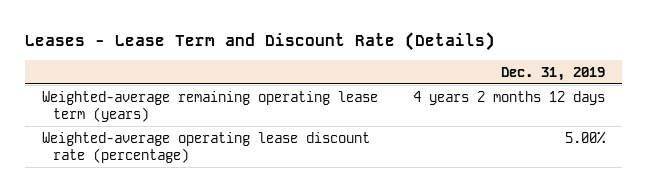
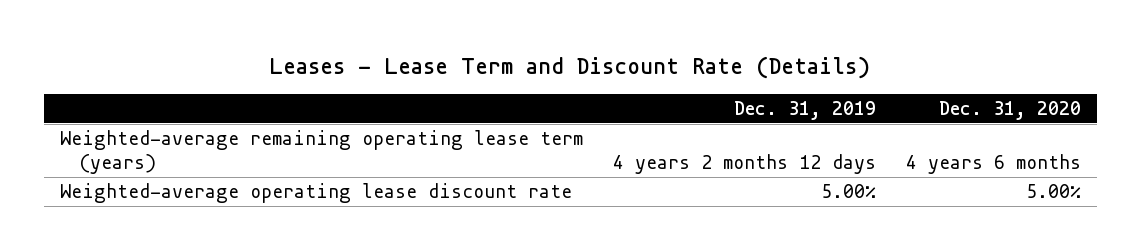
none -> [939,101,1082,121] Dec. 31, 2020
[42,131,371,164] Weighted-average operating lease discount rate (percentage) -> [59,183,572,204] Weighted-average operating lease discount rate

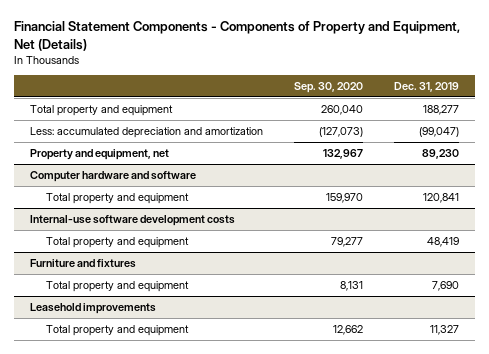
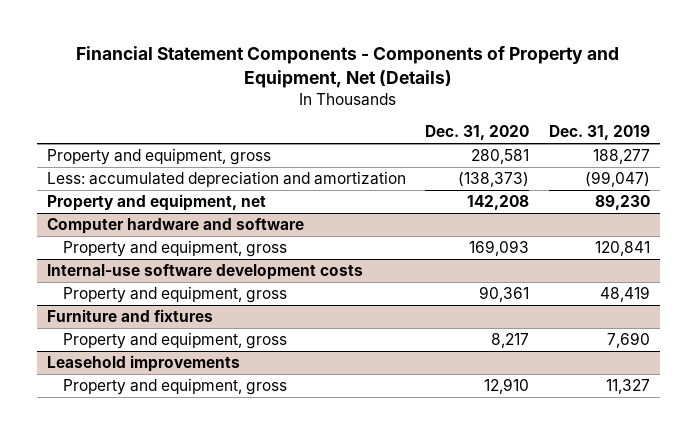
[293,81,363,93] Sep. 30, 2020 -> none
none -> [425,125,530,141] Dec. 31, 2020
[29,105,173,117] Total property and equipment -> [46,148,271,166] Property and equipment, gross
[45,193,189,205] Total property and equipment -> [62,240,287,258] Property and equipment, gross
[45,237,189,249] Total property and equipment -> [62,286,287,304] Property and equipment, gross
[45,281,189,293] Total property and equipment -> [62,332,287,350] Property and equipment, gross
[45,325,189,337] Total property and equipment -> [62,378,287,396] Property and equipment, gross

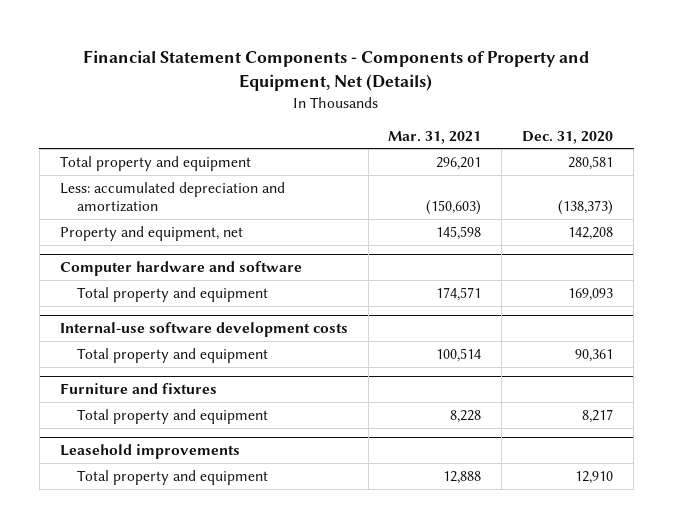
[549,125,651,141] Dec. 31, 2019 -> none
none -> [388,130,482,144] Mar. 31, 2021
[46,148,271,166] Property and equipment, gross -> [59,155,251,171] Total property and equipment
[62,240,287,258] Property and equipment, gross -> [76,286,268,302] Total property and equipment
[62,286,287,304] Property and equipment, gross -> [76,347,268,363] Total property and equipment
[62,332,287,350] Property and equipment, gross -> [76,408,268,424] Total property and equipment
[62,378,287,396] Property and equipment, gross -> [76,469,268,485] Total property and equipment

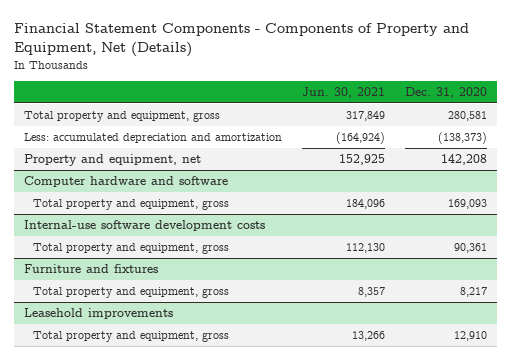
[388,130,482,144] Mar. 31, 2021 -> none
none -> [302,87,386,99] Jun. 30, 2021
[59,155,251,171] Total property and equipment -> [24,111,221,123] Total property and equipment, gross
[76,286,268,302] Total property and equipment -> [33,199,230,211] Total property and equipment, gross
[76,347,268,363] Total property and equipment -> [33,243,230,255] Total property and equipment, gross
[76,408,268,424] Total property and equipment -> [33,287,230,299] Total property and equipment, gross
[76,469,268,485] Total property and equipment -> [33,331,230,343] Total property and equipment, gross

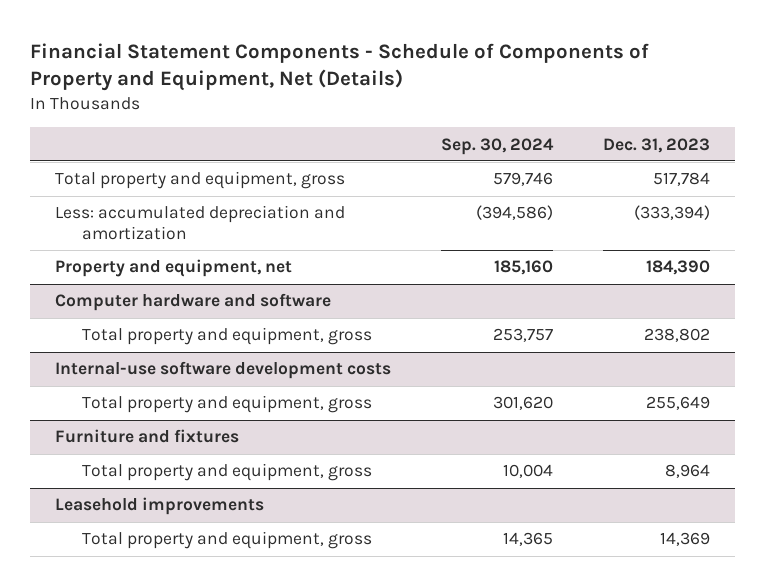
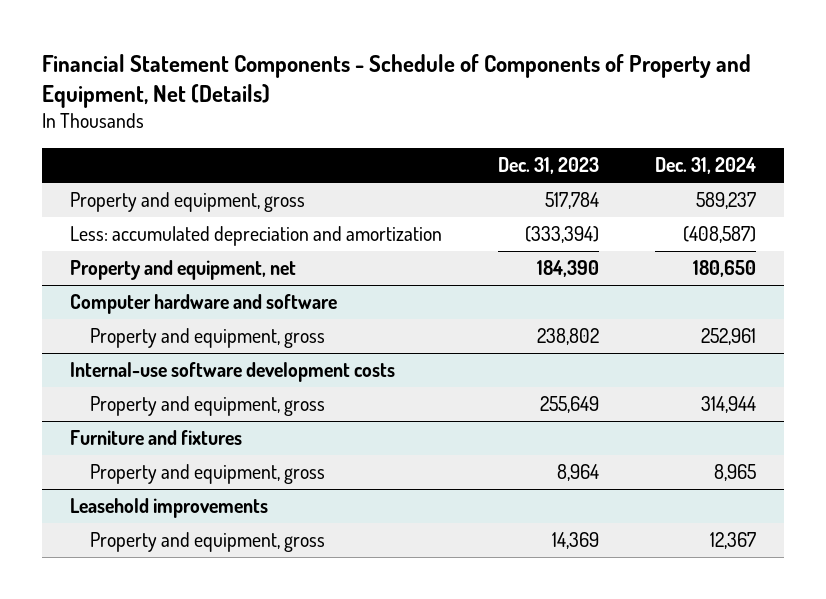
[441,137,555,155] Sep. 30, 2024 -> none
none -> [655,157,757,175] Dec. 31, 2024
[55,171,346,190] Total property and equipment, gross -> [69,192,305,213] Property and equipment, gross
[82,327,373,346] Total property and equipment, gross -> [89,328,325,349] Property and equipment, gross
[82,395,373,414] Total property and equipment, gross -> [89,396,325,417] Property and equipment, gross
[82,463,373,482] Total property and equipment, gross -> [89,464,325,485] Property and equipment, gross
[82,531,373,550] Total property and equipment, gross -> [89,532,325,553] Property and equipment, gross

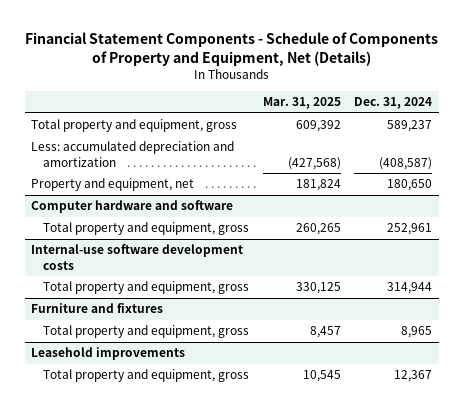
[498,157,600,175] Dec. 31, 2023 -> none
none -> [262,97,341,110] Mar. 31, 2025
[69,192,305,213] Property and equipment, gross -> [31,119,238,133] Total property and equipment, gross
[89,328,325,349] Property and equipment, gross -> [43,222,250,236] Total property and equipment, gross
[89,396,325,417] Property and equipment, gross -> [43,281,250,295] Total property and equipment, gross
[89,464,325,485] Property and equipment, gross -> [43,325,250,339] Total property and equipment, gross
[89,532,325,553] Property and equipment, gross -> [43,369,250,383] Total property and equipment, gross

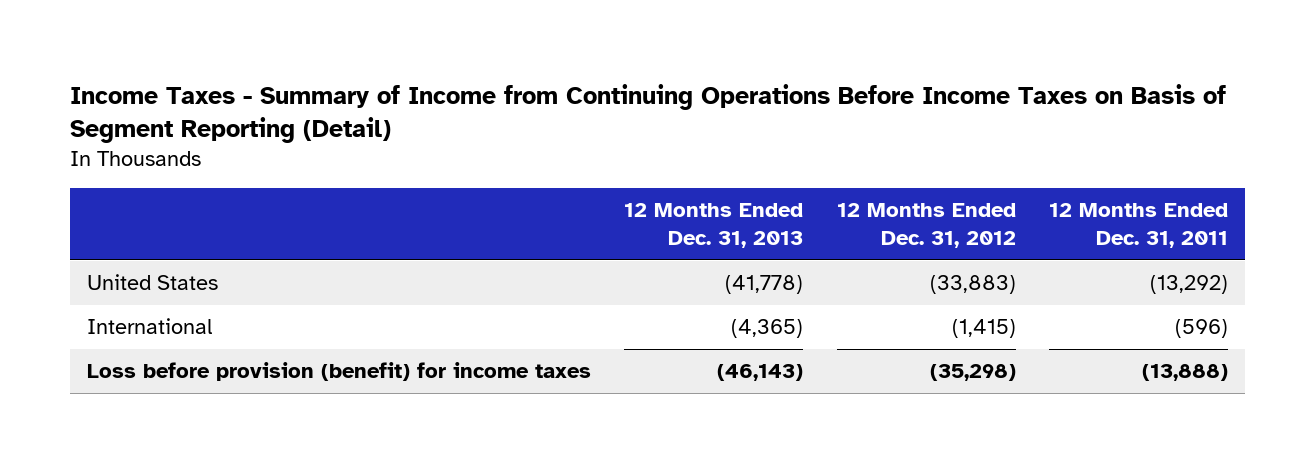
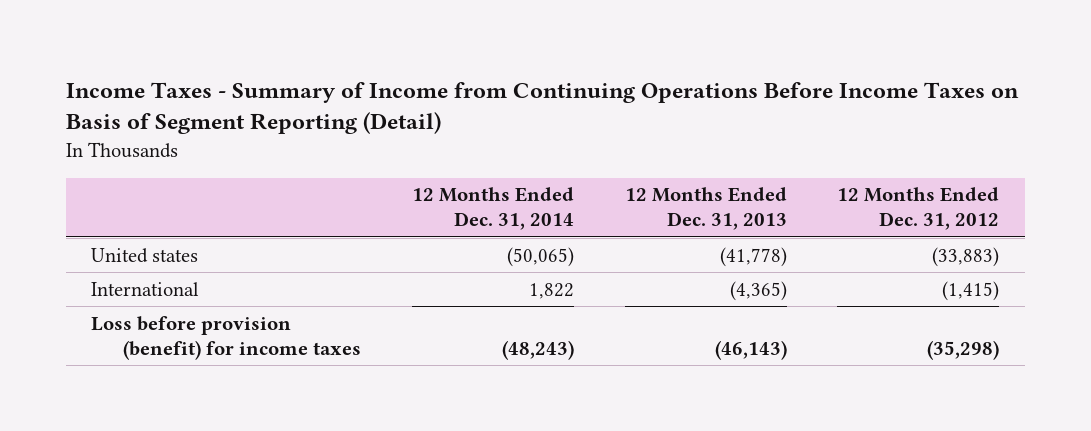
[1048,203,1228,249] 12 Months Ended Dec. 31, 2011 -> none
none -> [411,187,574,231] 12 Months Ended Dec. 31, 2014
[86,274,218,291] United States -> [91,247,199,263] United states

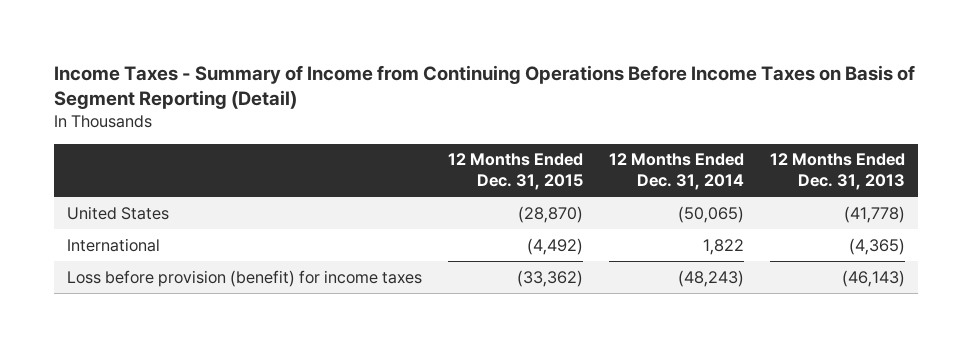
[837,187,1000,231] 12 Months Ended Dec. 31, 2012 -> none
none -> [448,153,584,191] 12 Months Ended Dec. 31, 2015
[91,247,199,263] United states -> [67,205,170,220] United States

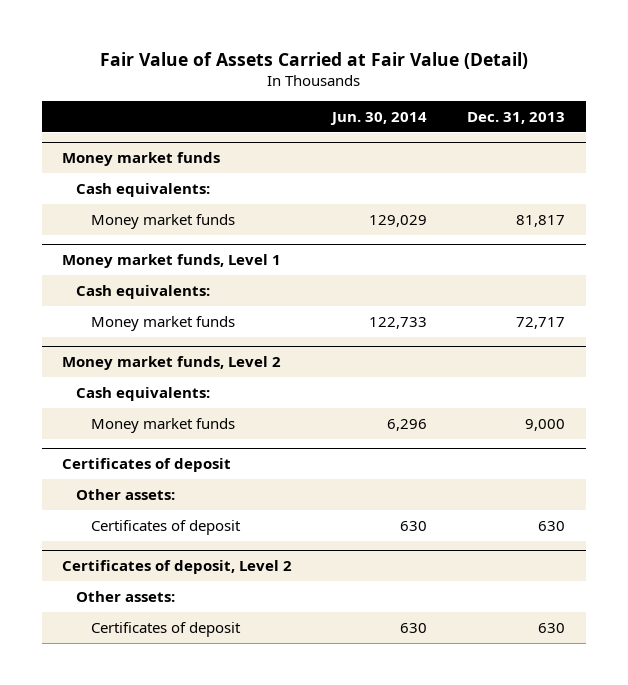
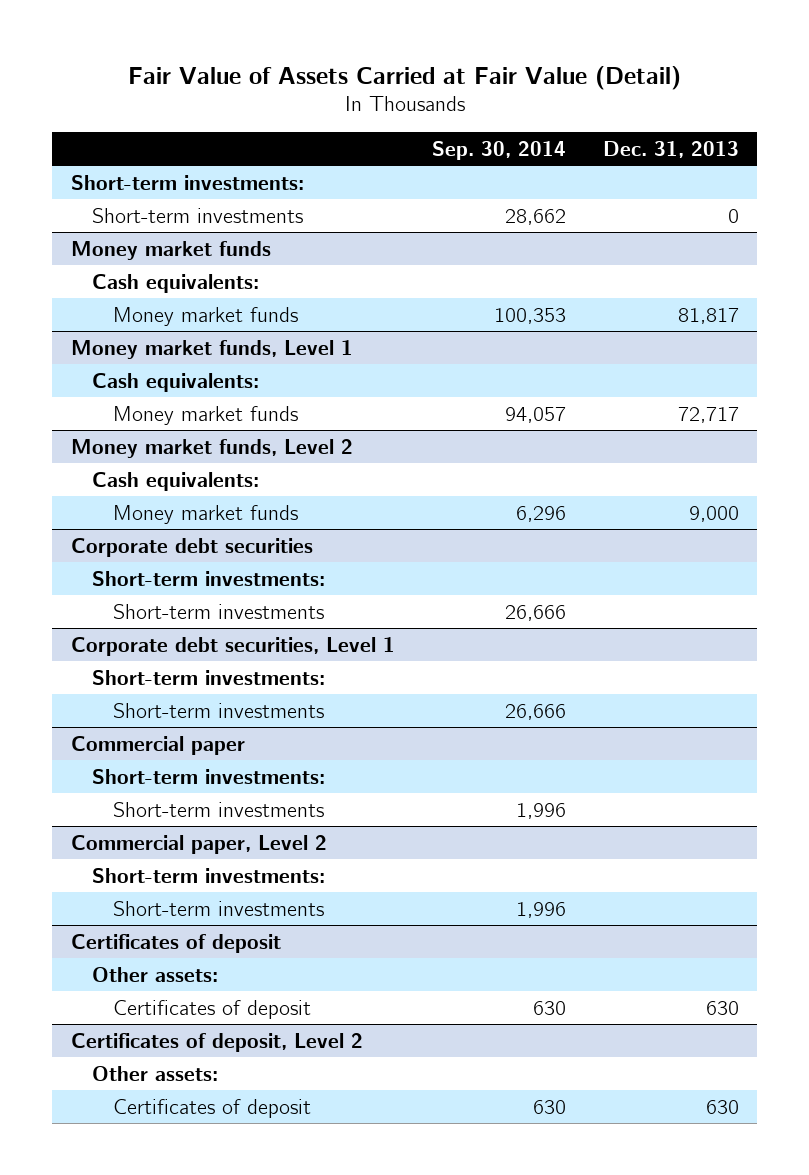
[330,112,428,126] Jun. 30, 2014 -> none
none -> [431,140,566,160] Sep. 30, 2014
none -> [70,174,304,190] Short-term investments:
none -> [91,207,303,223] Short-term investments
none -> [70,537,313,557] Corporate debt securities
none -> [91,570,325,586] Short-term investments:
none -> [112,603,324,619] Short-term investments
none -> [70,636,395,656] Corporate debt securities, Level 1
none -> [91,669,325,685] Short-term investments:
none -> [112,702,324,718] Short-term investments
none -> [70,735,245,755] Commercial paper
none -> [91,768,325,784] Short-term investments:
none -> [112,801,324,817] Short-term investments
none -> [70,834,327,854] Commercial paper, Level 2
none -> [91,867,325,883] Short-term investments:
none -> [112,900,324,916] Short-term investments

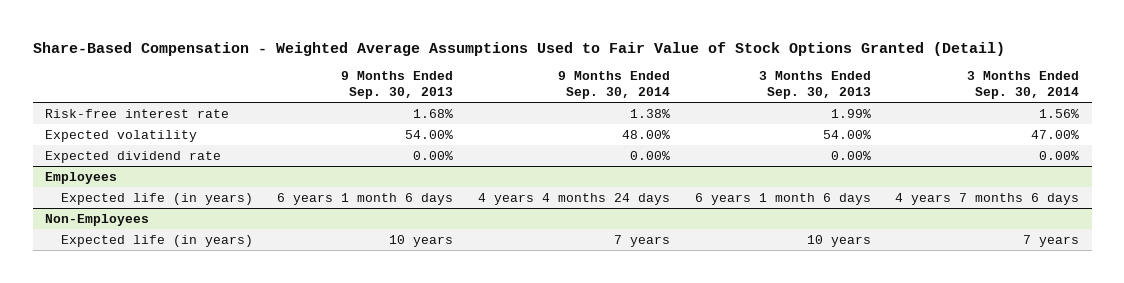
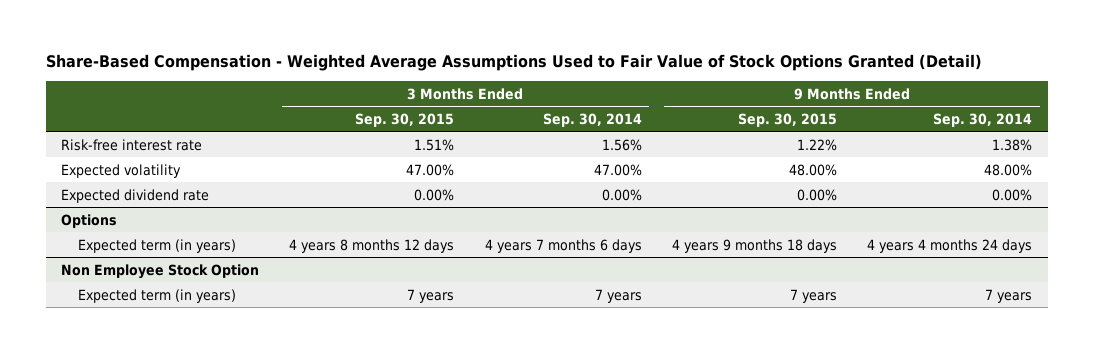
[341,71,454,99] 9 Months Ended Sep. 30, 2013 -> none
[758,71,871,99] 3 Months Ended Sep. 30, 2013 -> none
none -> [355,112,455,127] Sep. 30, 2015
none -> [737,112,837,127] Sep. 30, 2015
[44,171,117,184] Employees -> none
[44,213,149,226] Non-Employees -> none
none -> [60,213,117,228] Options
[60,192,253,205] Expected life (in years) -> [77,238,236,253] Expected term (in years)
none -> [60,263,259,279] Non Employee Stock Option
[60,234,253,247] Expected life (in years) -> [77,288,236,303] Expected term (in years)

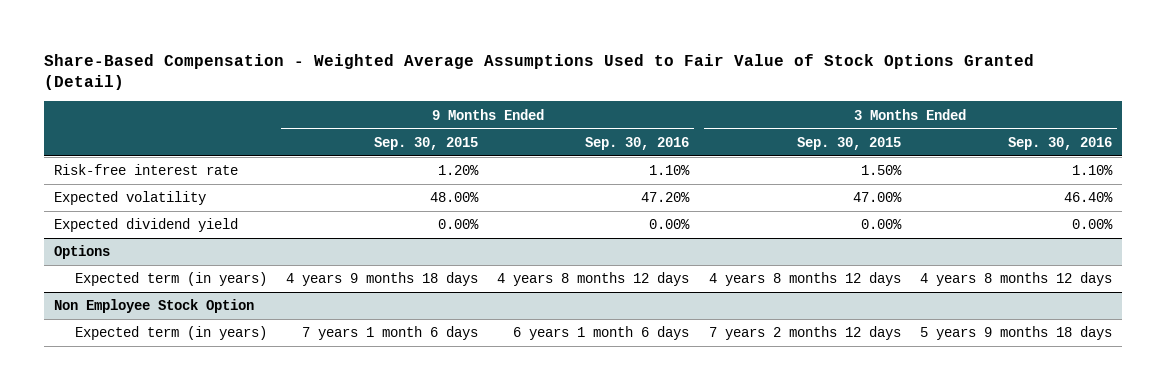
[542,112,642,127] Sep. 30, 2014 -> none
[933,112,1033,127] Sep. 30, 2014 -> none
none -> [585,136,690,150] Sep. 30, 2016
none -> [1008,136,1113,150] Sep. 30, 2016
[414,138,455,151] 1.51% -> [860,165,902,176] 1.50%
[796,138,837,151] 1.22% -> [437,165,479,176] 1.20%
[60,188,209,203] Expected dividend rate -> [53,218,238,233] Expected dividend yield
[407,288,455,303] 7 years -> [708,326,901,341] 7 years 2 months 12 days
[789,288,837,303] 7 years -> [301,326,478,341] 7 years 1 month 6 days

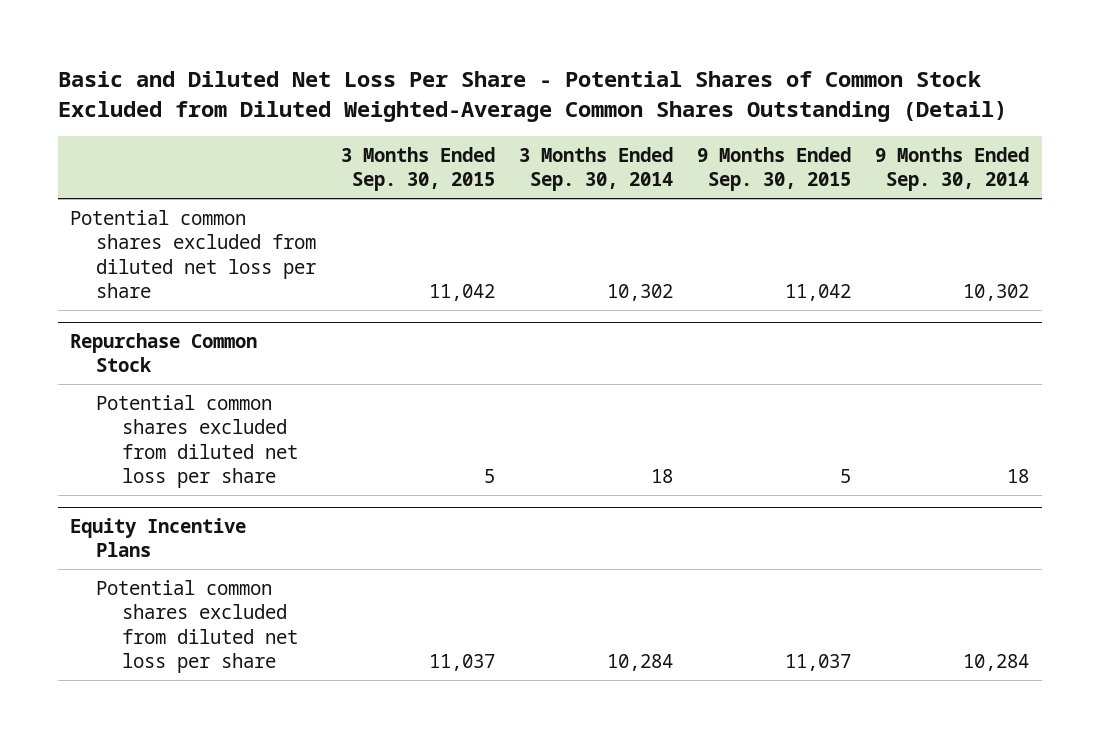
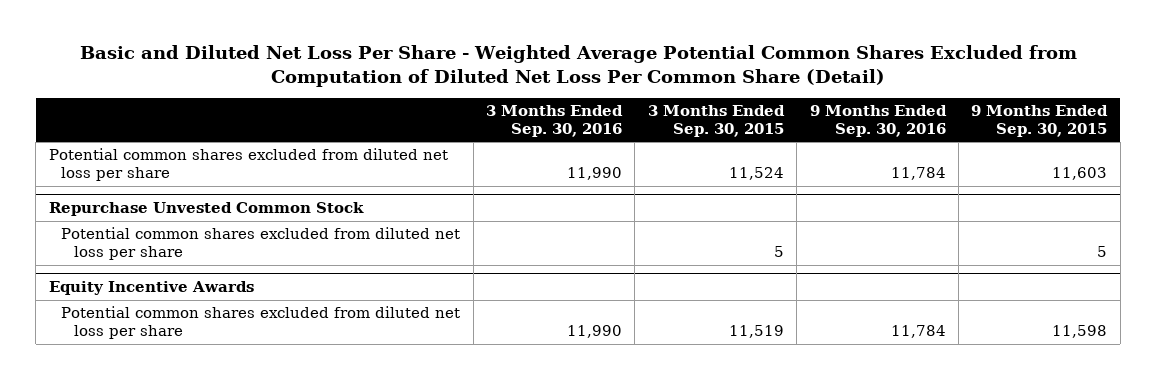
[57,71,1007,122] Basic and Diluted Net Loss Per Share - Potential Shares of Common Stock Excluded from Diluted Weighted-Average Common Shares Outstanding (Detail) -> [80,45,1078,87] Basic and Diluted Net Loss Per Share - Weighted Average Potential Common Shares Excluded from Computation of Diluted Net Loss Per Common Share (Detail)
[518,146,673,192] 3 Months Ended Sep. 30, 2014 -> none
[875,146,1030,192] 9 Months Ended Sep. 30, 2014 -> none
none -> [485,105,623,137] 3 Months Ended Sep. 30, 2016
none -> [809,105,947,137] 9 Months Ended Sep. 30, 2016
[428,284,495,302] 11,042 -> [728,167,784,181] 11,524
[785,284,852,302] 11,042 -> [1052,167,1108,181] 11,603
[70,332,258,373] Repurchase Common Stock -> [48,202,364,217] Repurchase Unvested Common Stock
[70,517,247,558] Equity Incentive Plans -> [48,281,254,296] Equity Incentive Awards
[428,654,495,672] 11,037 -> [728,325,784,339] 11,519
[785,654,852,672] 11,037 -> [1052,325,1108,339] 11,598

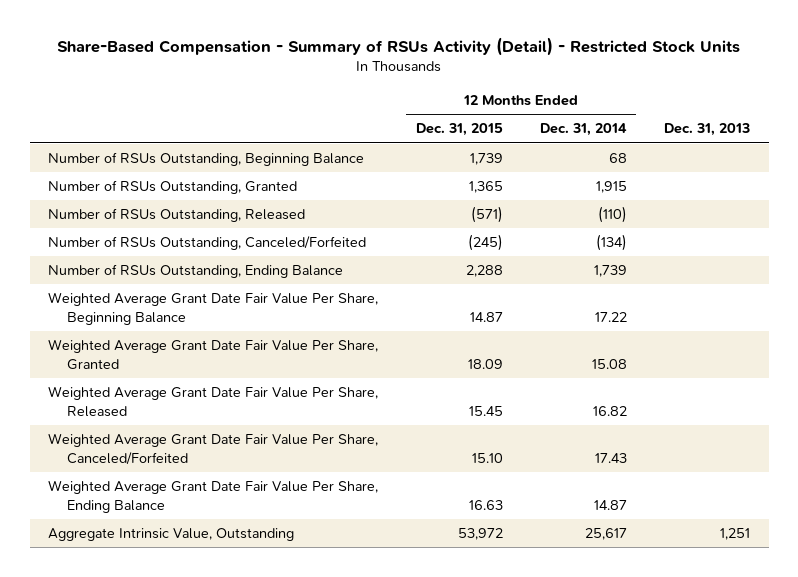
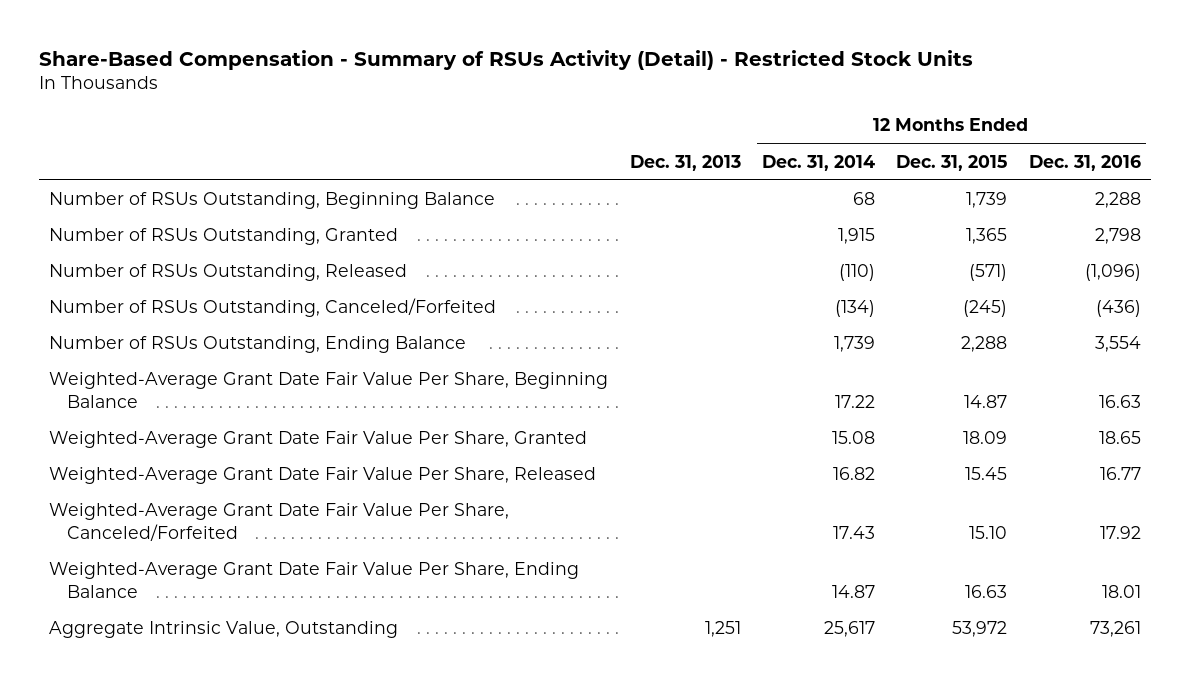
none -> [1028,154,1141,171] Dec. 31, 2016
[48,292,379,325] Weighted Average Grant Date Fair Value Per Share, Beginning Balance -> [49,372,609,408] Weighted-Average Grant Date Fair Value Per Share, Beginning Balance
[48,339,379,370] Weighted Average Grant Date Fair Value Per Share, Granted -> [49,431,588,449] Weighted-Average Grant Date Fair Value Per Share, Granted
[48,386,379,417] Weighted Average Grant Date Fair Value Per Share, Released -> [49,467,597,485] Weighted-Average Grant Date Fair Value Per Share, Released
[48,433,379,465] Weighted Average Grant Date Fair Value Per Share, Canceled/Forfeited -> [49,503,510,541] Weighted-Average Grant Date Fair Value Per Share, Canceled/Forfeited
[48,480,379,513] Weighted Average Grant Date Fair Value Per Share, Ending Balance -> [49,562,580,598] Weighted-Average Grant Date Fair Value Per Share, Ending Balance

